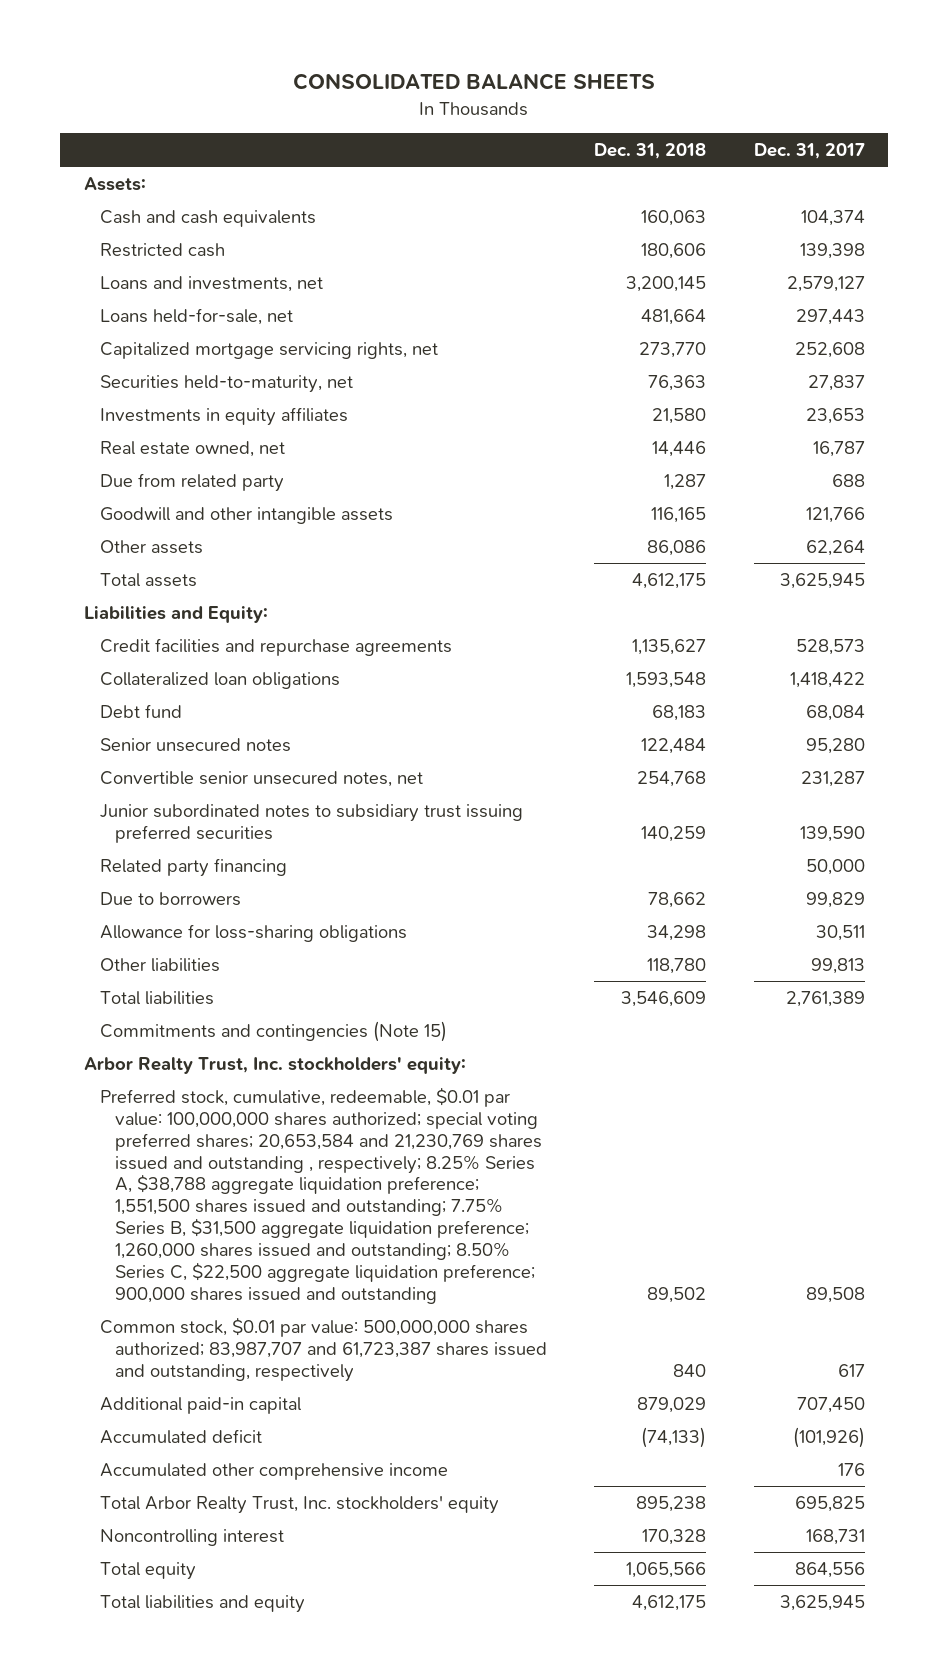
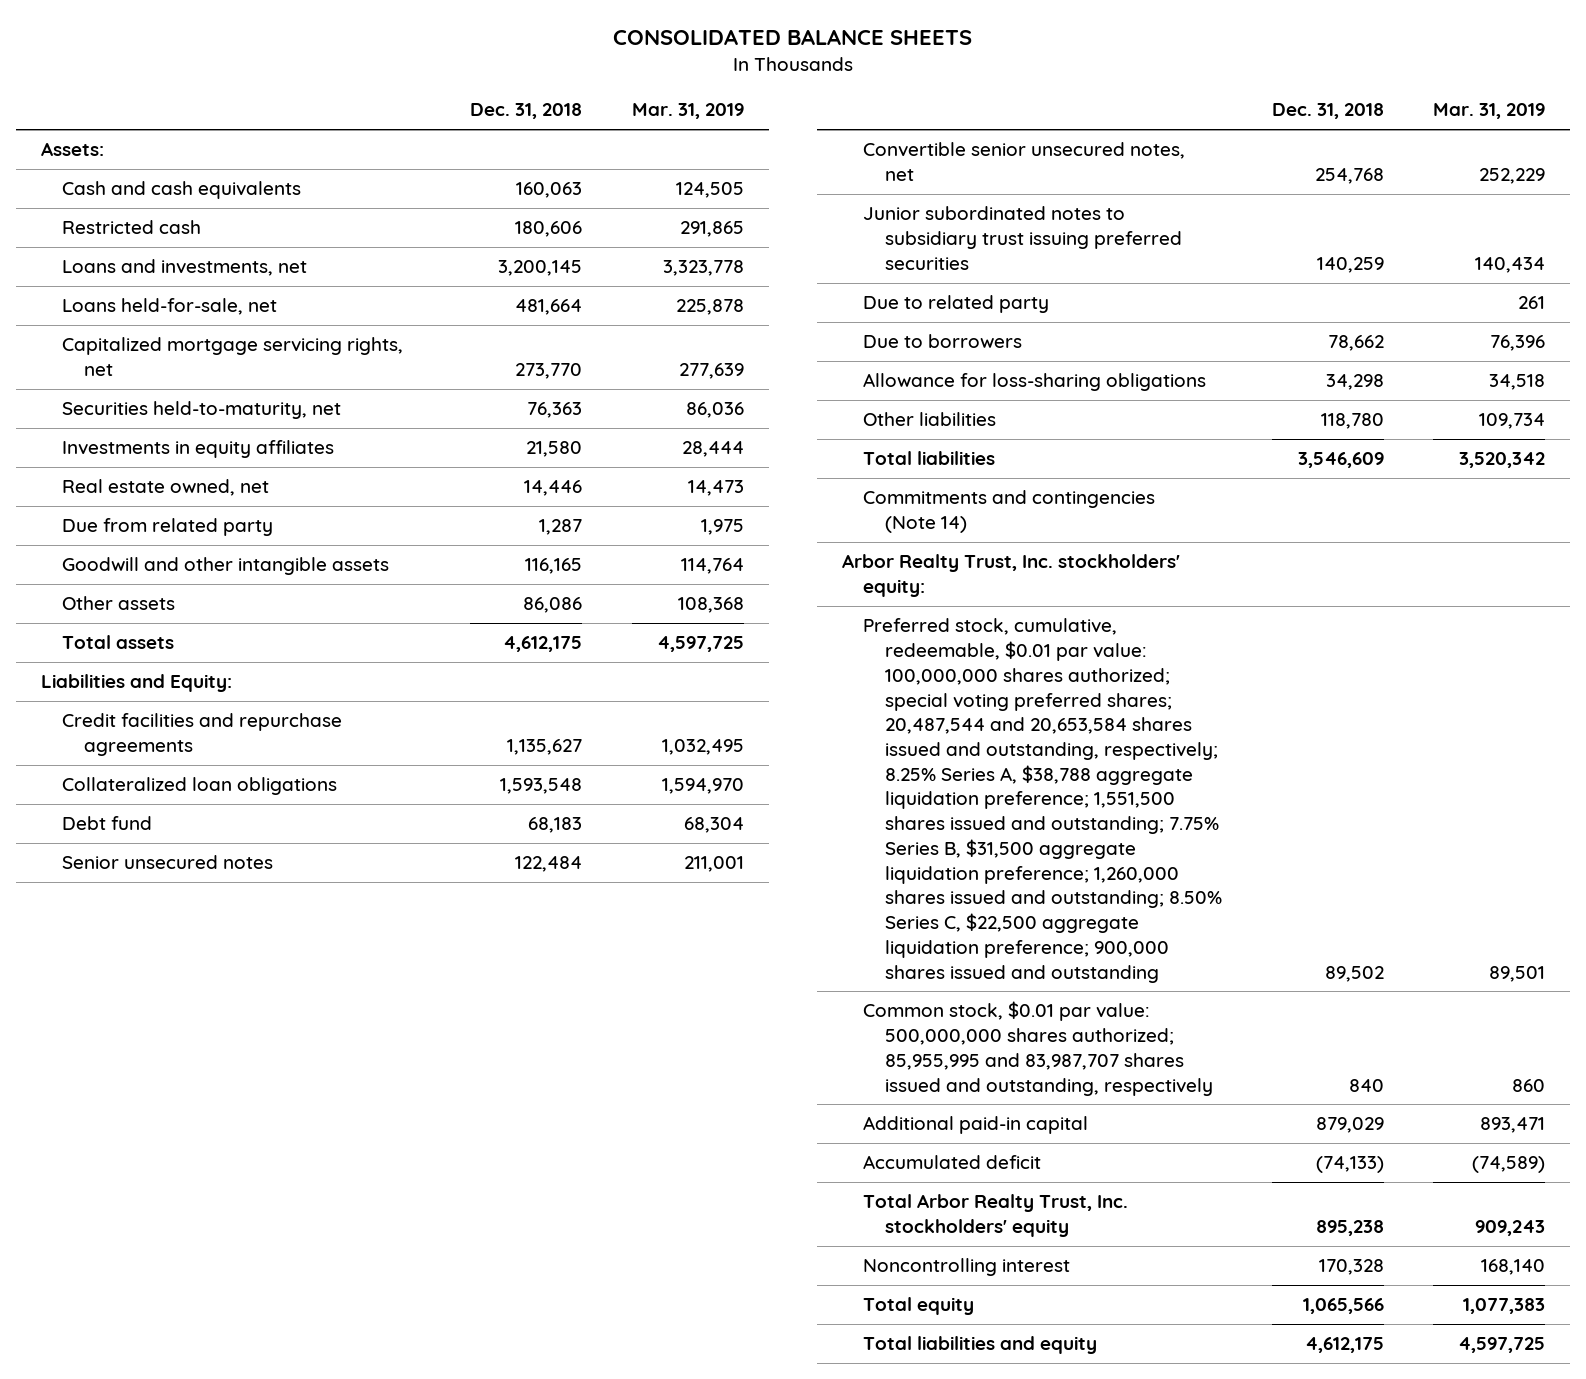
[753,143,865,160] Dec. 31, 2017 -> none
none -> [632,103,745,120] Mar. 31, 2019
[99,857,287,877] Related party financing -> none
none -> [863,295,1050,314] Due to related party
[99,1020,447,1042] Commitments and contingencies (Note 15) -> [863,490,1156,534] Commitments and contingencies (Note 14)
[99,1086,542,1305] Preferred stock, cumulative, redeemable, $0.01 par value: 100,000,000 shares authorized; special voting preferred shares; 20,653,584 and 21,230,769 shares issued and outstanding , respectively; 8.25% Series A, $38,788 aggregate liquidation preference; 1,551,500 shares issued and outstanding; 7.75% Series B, $31,500 aggregate liquidation preference; 1,260,000 shares issued and outstanding; 8.50% Series C, $22,500 aggregate liquidation preference; 900,000 shares issued and outstanding -> [863,618,1222,983] Preferred stock, cumulative, redeemable, $0.01 par value: 100,000,000 shares authorized; special voting preferred shares; 20,487,544 and 20,653,584 shares issued and outstanding, respectively; 8.25% Series A, $38,788 aggregate liquidation preference; 1,551,500 shares issued and outstanding; 7.75% Series B, $31,500 aggregate liquidation preference; 1,260,000 shares issued and outstanding; 8.50% Series C, $22,500 aggregate liquidation preference; 900,000 shares issued and outstanding
[99,1316,547,1382] Common stock, $0.01 par value: 500,000,000 shares authorized; 83,987,707 and 61,723,387 shares issued and outstanding, respectively -> [863,1001,1213,1096] Common stock, $0.01 par value: 500,000,000 shares authorized; 85,955,995 and 83,987,707 shares issued and outstanding, respectively
[99,1462,448,1480] Accumulated other comprehensive income -> none

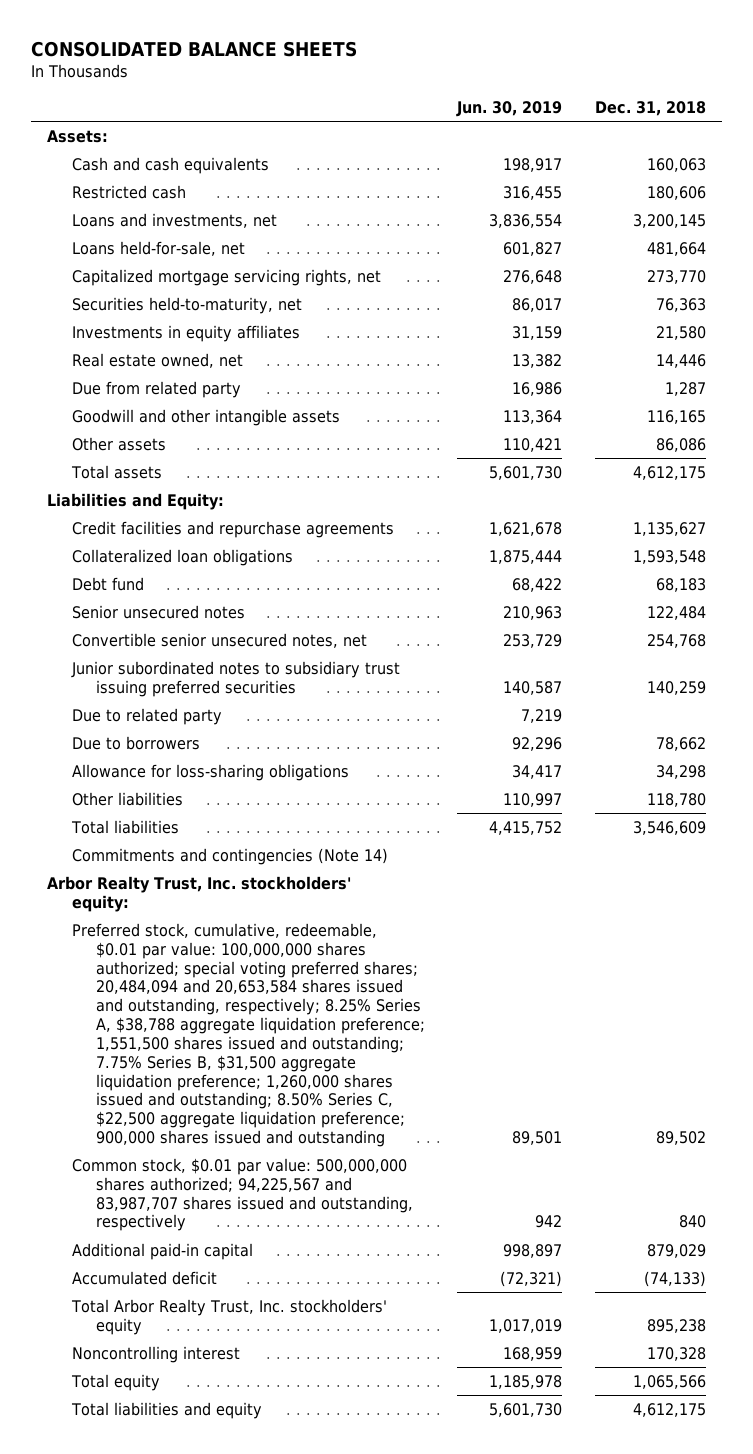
[632,103,745,120] Mar. 31, 2019 -> none
none -> [456,100,563,117] Jun. 30, 2019
[863,618,1222,983] Preferred stock, cumulative, redeemable, $0.01 par value: 100,000,000 shares authorized; special voting preferred shares; 20,487,544 and 20,653,584 shares issued and outstanding, respectively; 8.25% Series A, $38,788 aggregate liquidation preference; 1,551,500 shares issued and outstanding; 7.75% Series B, $31,500 aggregate liquidation preference; 1,260,000 shares issued and outstanding; 8.50% Series C, $22,500 aggregate liquidation preference; 900,000 shares issued and outstanding -> [71,922,425,1147] Preferred stock, cumulative, redeemable, $0.01 par value: 100,000,000 shares authorized; special voting preferred shares; 20,484,094 and 20,653,584 shares issued and outstanding, respectively; 8.25% Series A, $38,788 aggregate liquidation preference; 1,551,500 shares issued and outstanding; 7.75% Series B, $31,500 aggregate liquidation preference; 1,260,000 shares issued and outstanding; 8.50% Series C, $22,500 aggregate liquidation preference; 900,000 shares issued and outstanding
[863,1001,1213,1096] Common stock, $0.01 par value: 500,000,000 shares authorized; 85,955,995 and 83,987,707 shares issued and outstanding, respectively -> [71,1157,413,1232] Common stock, $0.01 par value: 500,000,000 shares authorized; 94,225,567 and 83,987,707 shares issued and outstanding, respectively

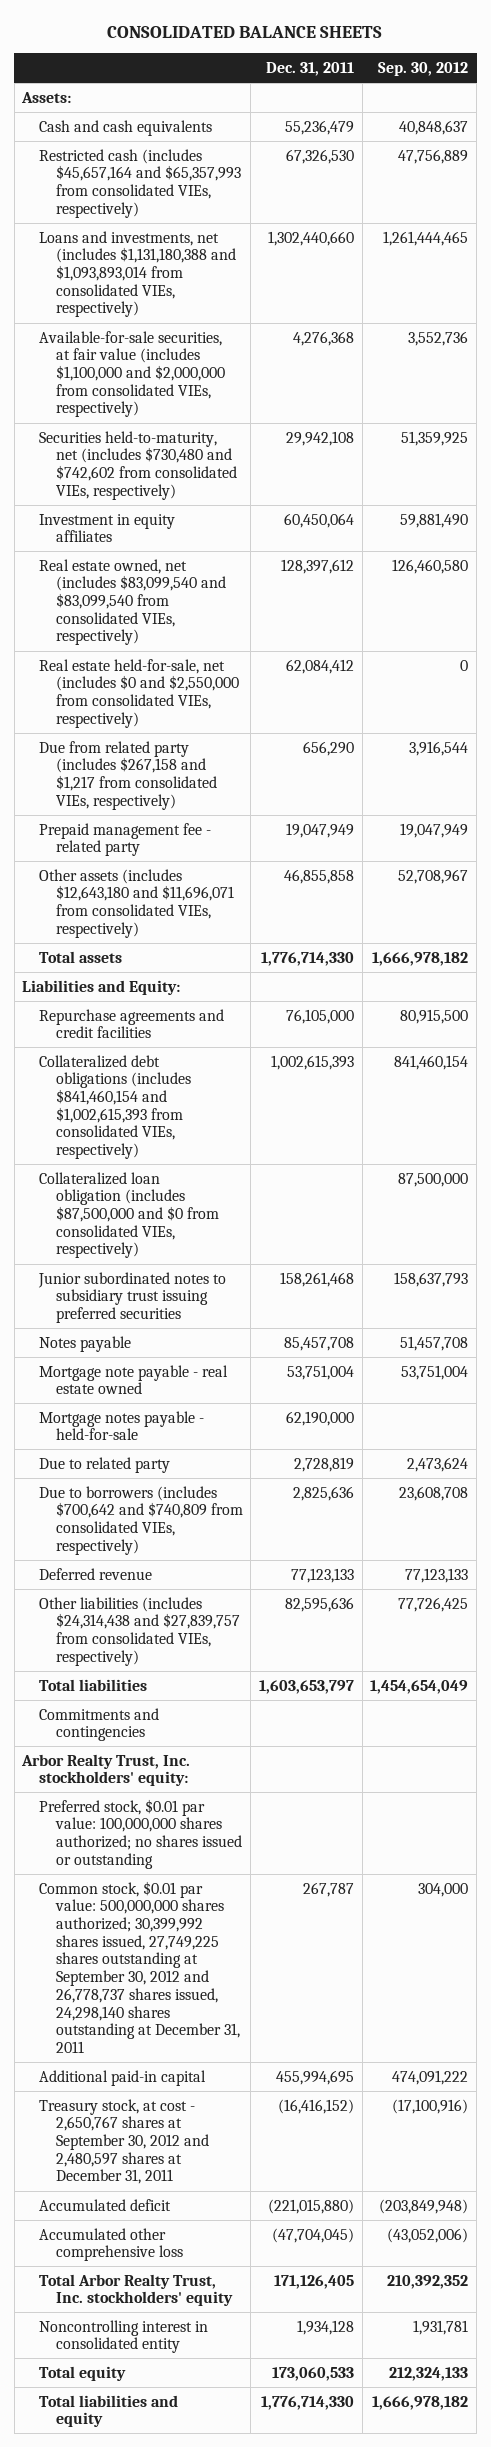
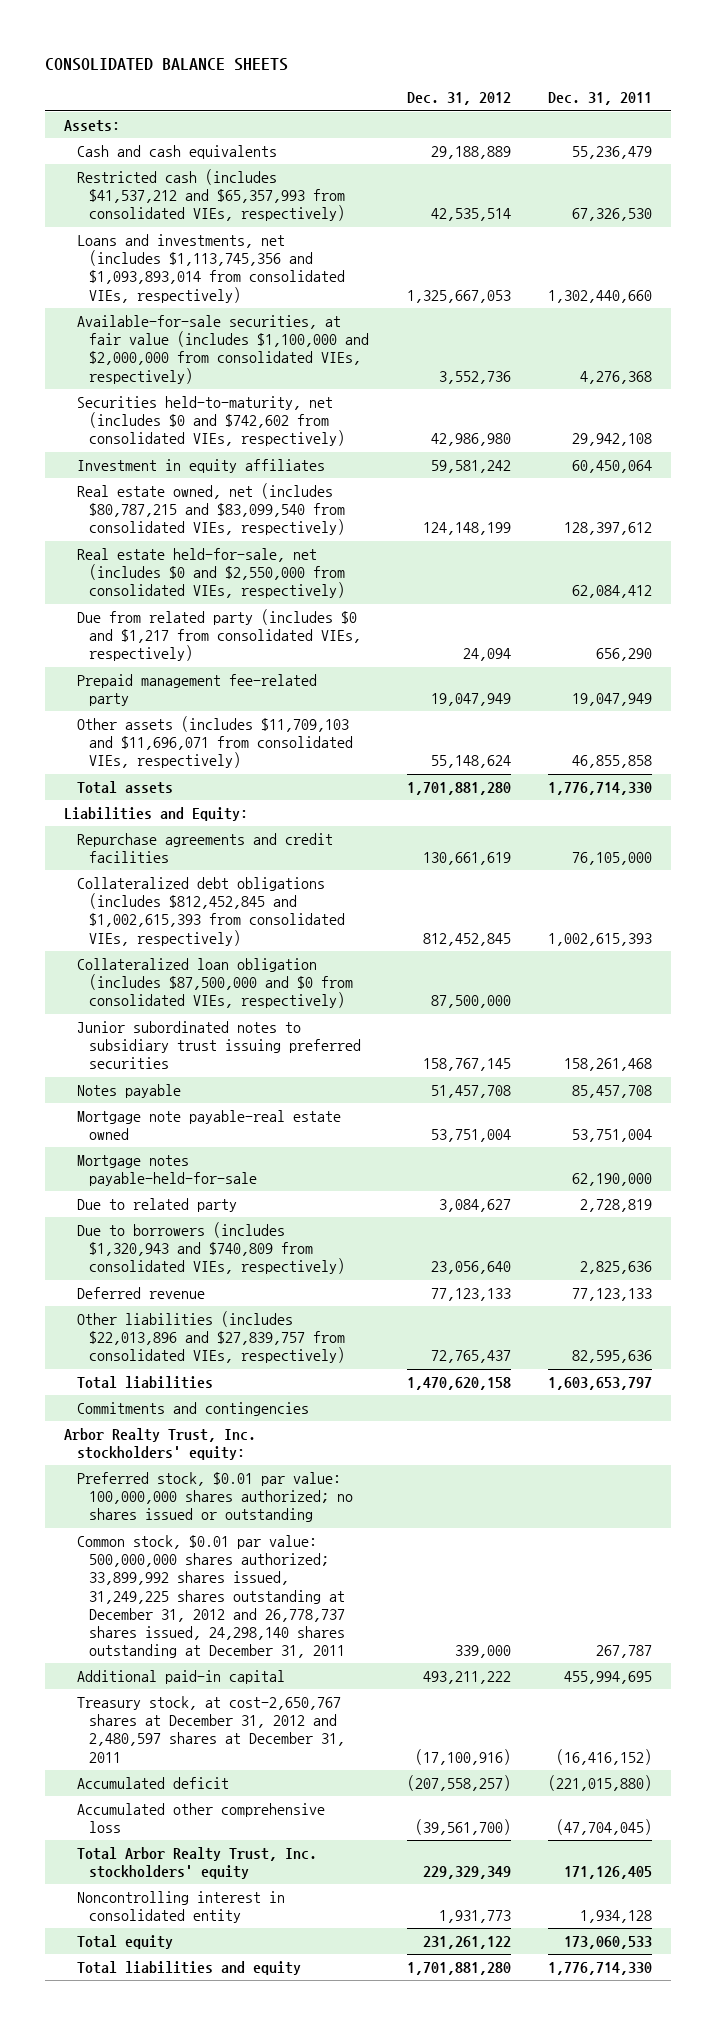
[378,61,469,76] Sep. 30, 2012 -> none
none -> [406,92,511,106] Dec. 31, 2012
[38,148,241,218] Restricted cash (includes $45,657,164 and $65,357,993 from consolidated VIEs, respectively) -> [76,168,346,222] Restricted cash (includes $41,537,212 and $65,357,993 from consolidated VIEs, respectively)
[38,230,236,318] Loans and investments, net (includes $1,131,180,388 and $1,093,893,014 from consolidated VIEs, respectively) -> [76,233,346,303] Loans and investments, net (includes $1,113,745,356 and $1,093,893,014 from consolidated VIEs, respectively)
[38,430,237,500] Securities held-to-maturity, net (includes $730,480 and $742,602 from consolidated VIEs, respectively) -> [76,395,346,447] Securities held-to-maturity, net (includes $0 and $742,602 from consolidated VIEs, respectively)
[38,558,226,646] Real estate owned, net (includes $83,099,540 and $83,099,540 from consolidated VIEs, respectively) -> [76,482,346,536] Real estate owned, net (includes $80,787,215 and $83,099,540 from consolidated VIEs, respectively)
[38,740,217,810] Due from related party (includes $267,158 and $1,217 from consolidated VIEs, respectively) -> [76,608,362,662] Due from related party (includes $0 and $1,217 from consolidated VIEs, respectively)
[38,822,211,857] Prepaid management fee - related party -> [76,673,317,707] Prepaid management fee-related party
[38,868,234,938] Other assets (includes $12,643,180 and $11,696,071 from consolidated VIEs, respectively) -> [76,715,354,769] Other assets (includes $11,709,103 and $11,696,071 from consolidated VIEs, respectively)
[38,1054,191,1160] Collateralized debt obligations (includes $841,460,154 and $1,002,615,393 from consolidated VIEs, respectively) -> [76,876,346,946] Collateralized debt obligations (includes $812,452,845 and $1,002,615,393 from consolidated VIEs, respectively)
[38,1364,228,1395] Mortgage note payable - real estate owned -> [76,1109,341,1141] Mortgage note payable-real estate owned
[38,1410,204,1441] Mortgage notes payable - held-for-sale -> [76,1154,258,1187] Mortgage notes payable-held-for-sale
[38,1485,243,1555] Due to borrowers (includes $700,642 and $740,809 from consolidated VIEs, respectively) -> [76,1221,346,1275] Due to borrowers (includes $1,320,943 and $740,809 from consolidated VIEs, respectively)
[38,1596,240,1666] Other liabilities (includes $24,314,438 and $27,839,757 from consolidated VIEs, respectively) -> [76,1310,346,1364] Other liabilities (includes $22,013,896 and $27,839,757 from consolidated VIEs, respectively)
[38,1880,240,2054] Common stock, $0.01 par value: 500,000,000 shares authorized; 30,399,992 shares issued, 27,749,225 shares outstanding at September 30, 2012 and 26,778,737 shares issued, 24,298,140 shares outstanding at December 31, 2011 -> [76,1534,346,1659] Common stock, $0.01 par value: 500,000,000 shares authorized; 33,899,992 shares issued, 31,249,225 shares outstanding at December 31, 2012 and 26,778,737 shares issued, 24,298,140 shares outstanding at December 31, 2011
[38,2098,209,2185] Treasury stock, at cost - 2,650,767 shares at September 30, 2012 and 2,480,597 shares at December 31, 2011 -> [76,1695,346,1763] Treasury stock, at cost-2,650,767 shares at December 31, 2012 and 2,480,597 shares at December 31, 2011

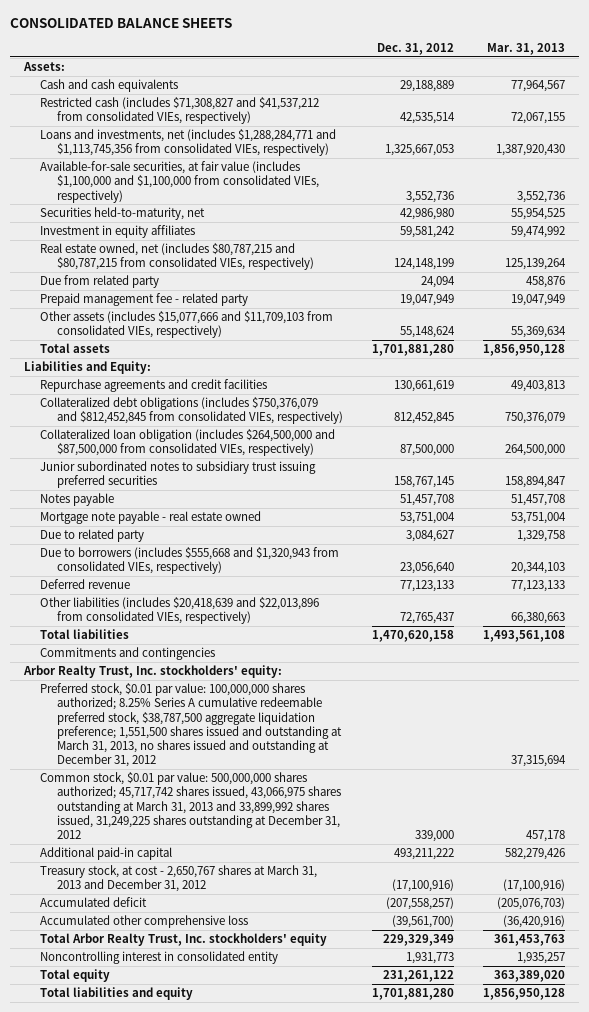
[548,92,653,106] Dec. 31, 2011 -> none
none -> [486,43,565,56] Mar. 31, 2013
[76,168,346,222] Restricted cash (includes $41,537,212 and $65,357,993 from consolidated VIEs, respectively) -> [40,97,320,125] Restricted cash (includes $71,308,827 and $41,537,212 from consolidated VIEs, respectively)
[76,233,346,303] Loans and investments, net (includes $1,113,745,356 and $1,093,893,014 from consolidated VIEs, respectively) -> [40,129,337,157] Loans and investments, net (includes $1,288,284,771 and $1,113,745,356 from consolidated VIEs, respectively)
[76,314,370,384] Available-for-sale securities, at fair value (includes $1,100,000 and $2,000,000 from consolidated VIEs, respectively) -> [40,161,319,203] Available-for-sale securities, at fair value (includes $1,100,000 and $1,100,000 from consolidated VIEs, respectively)
[76,395,346,447] Securities held-to-maturity, net (includes $0 and $742,602 from consolidated VIEs, respectively) -> [40,207,206,221] Securities held-to-maturity, net
[76,547,346,599] Real estate held-for-sale, net (includes $0 and $2,550,000 from consolidated VIEs, respectively) -> none
[76,482,346,536] Real estate owned, net (includes $80,787,215 and $83,099,540 from consolidated VIEs, respectively) -> [40,243,314,271] Real estate owned, net (includes $80,787,215 and $80,787,215 from consolidated VIEs, respectively)
[76,608,362,662] Due from related party (includes $0 and $1,217 from consolidated VIEs, respectively) -> [40,275,160,289] Due from related party
[76,673,317,707] Prepaid management fee-related party -> [40,293,249,307] Prepaid management fee - related party
[76,715,354,769] Other assets (includes $11,709,103 and $11,696,071 from consolidated VIEs, respectively) -> [40,311,334,339] Other assets (includes $15,077,666 and $11,709,103 from consolidated VIEs, respectively)
[76,876,346,946] Collateralized debt obligations (includes $812,452,845 and $1,002,615,393 from consolidated VIEs, respectively) -> [40,397,343,425] Collateralized debt obligations (includes $750,376,079 and $812,452,845 from consolidated VIEs, respectively)
[76,957,354,1009] Collateralized loan obligation (includes $87,500,000 and $0 from consolidated VIEs, respectively) -> [40,429,336,457] Collateralized loan obligation (includes $264,500,000 and $87,500,000 from consolidated VIEs, respectively)
[76,1154,258,1187] Mortgage notes payable-held-for-sale -> none
[76,1109,341,1141] Mortgage note payable-real estate owned -> [40,511,262,525] Mortgage note payable - real estate owned
[76,1221,346,1275] Due to borrowers (includes $1,320,943 and $740,809 from consolidated VIEs, respectively) -> [40,547,340,575] Due to borrowers (includes $555,668 and $1,320,943 from consolidated VIEs, respectively)
[76,1310,346,1364] Other liabilities (includes $22,013,896 and $27,839,757 from consolidated VIEs, respectively) -> [40,597,320,625] Other liabilities (includes $20,418,639 and $22,013,896 from consolidated VIEs, respectively)
[76,1471,354,1523] Preferred stock, $0.01 par value: 100,000,000 shares authorized; no shares issued or outstanding -> [40,683,342,768] Preferred stock, $0.01 par value: 100,000,000 shares authorized; 8.25% Series A cumulative redeemable preferred stock, $38,787,500 aggregate liquidation preference; 1,551,500 shares issued and outstanding at March 31, 2013, no shares issued and outstanding at December 31, 2012
[76,1534,346,1659] Common stock, $0.01 par value: 500,000,000 shares authorized; 33,899,992 shares issued, 31,249,225 shares outstanding at December 31, 2012 and 26,778,737 shares issued, 24,298,140 shares outstanding at December 31, 2011 -> [40,772,341,839] Common stock, $0.01 par value: 500,000,000 shares authorized; 45,717,742 shares issued, 43,066,975 shares outstanding at March 31, 2013 and 33,899,992 shares issued, 31,249,225 shares outstanding at December 31, 2012
[76,1695,346,1763] Treasury stock, at cost-2,650,767 shares at December 31, 2012 and 2,480,597 shares at December 31, 2011 -> [40,865,318,893] Treasury stock, at cost - 2,650,767 shares at March 31, 2013 and December 31, 2012

